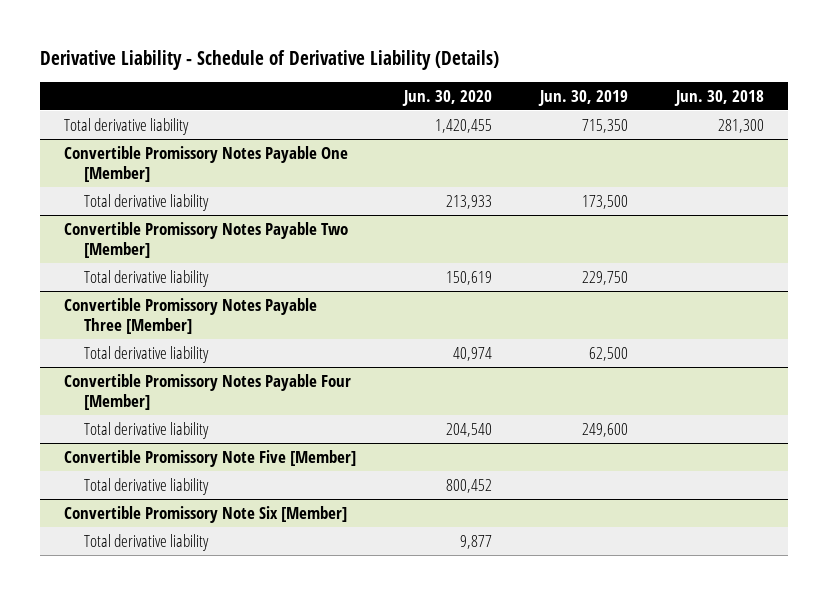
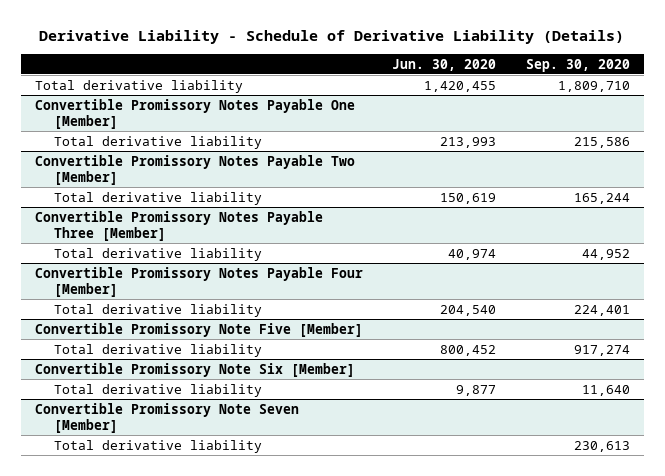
[538,89,629,106] Jun. 30, 2019 -> none
[674,89,765,106] Jun. 30, 2018 -> none
none -> [525,58,630,72] Sep. 30, 2020
[446,194,493,209] 213,933 -> [440,136,497,148] 213,993
none -> [35,402,300,434] Convertible Promissory Note Seven [Member]
none -> [54,439,263,453] Total derivative liability

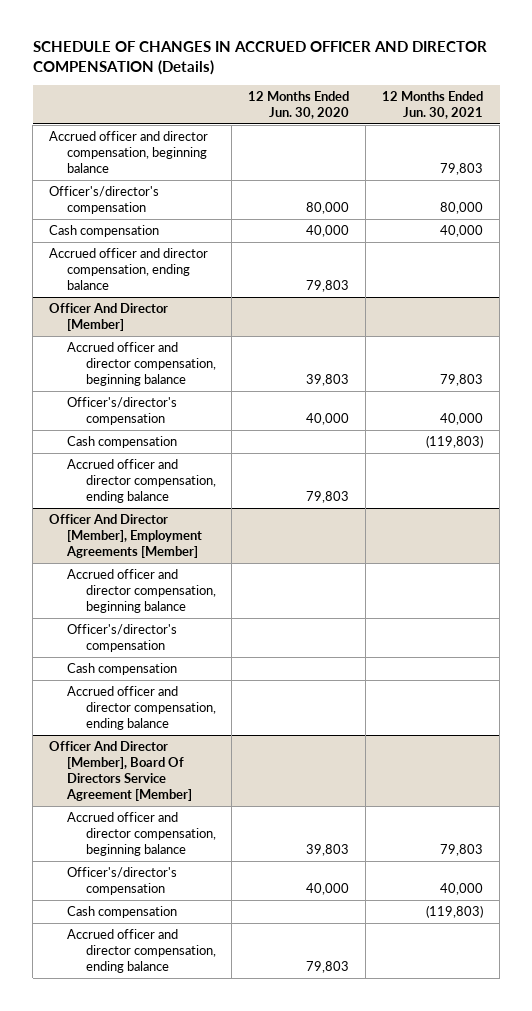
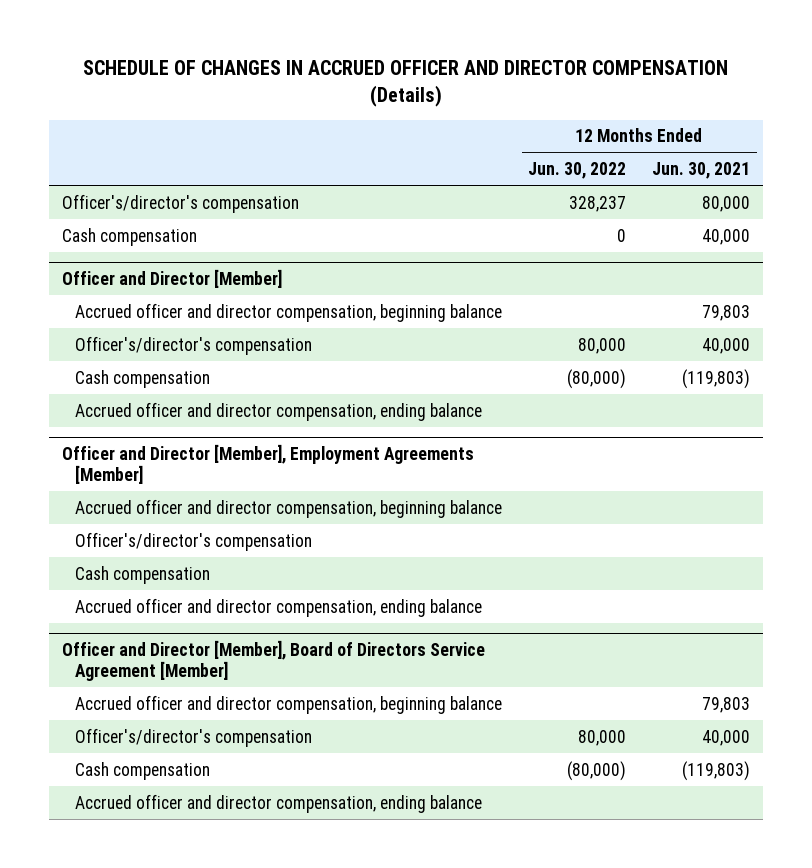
[248,90,350,119] 12 Months Ended Jun. 30, 2020 -> none
none -> [528,162,627,180] Jun. 30, 2022
[49,130,209,173] Accrued officer and director compensation, beginning balance -> none
[49,247,209,290] Accrued officer and director compensation, ending balance -> none
[49,302,169,331] Officer And Director [Member] -> [61,269,282,289] Officer and Director [Member]
[49,513,203,558] Officer And Director [Member], Employment Agreements [Member] -> [61,444,474,484] Officer and Director [Member], Employment Agreements [Member]
[49,740,193,801] Officer And Director [Member], Board Of Directors Service Agreement [Member] -> [61,640,485,681] Officer and Director [Member], Board of Directors Service Agreement [Member]

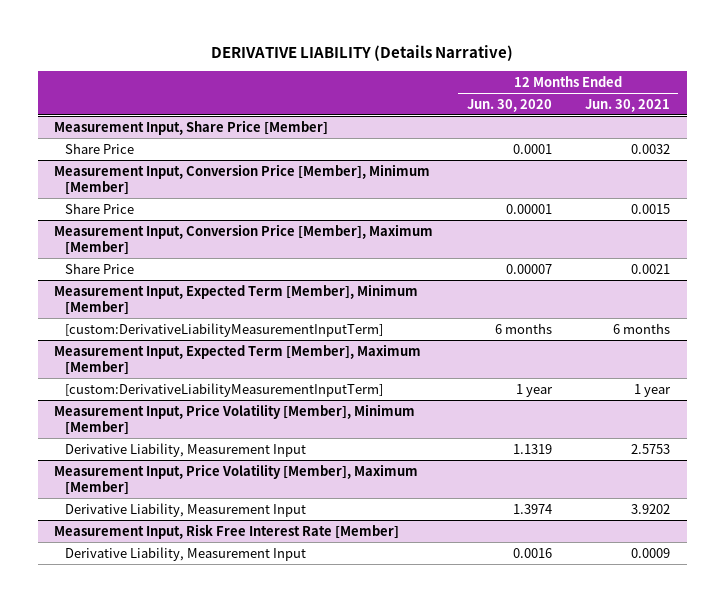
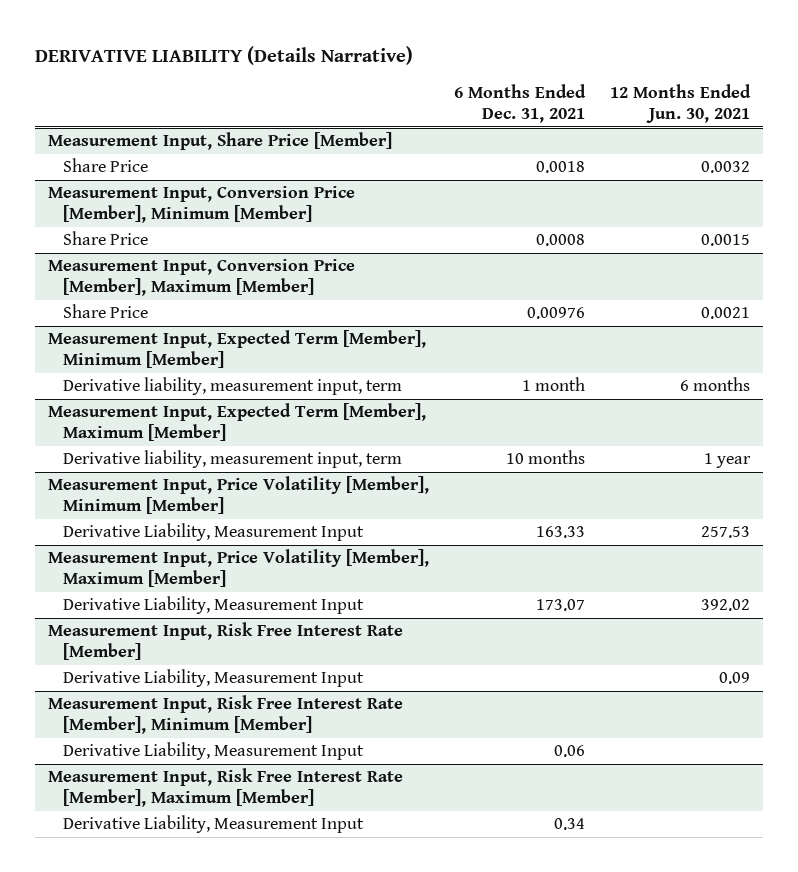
[466,98,552,112] Jun. 30, 2020 -> none
none -> [453,83,586,124] 6 Months Ended Dec. 31, 2021
[65,322,384,337] [custom:DerivativeLiabilityMeasurementInputTerm] -> [62,377,402,396] Derivative liability, measurement input, term
[65,382,384,397] [custom:DerivativeLiabilityMeasurementInputTerm] -> [62,450,402,469] Derivative liability, measurement input, term
[631,443,671,454] 2.5753 -> [700,526,750,539] 257.53
[631,503,671,514] 3.9202 -> [700,599,750,612] 392.02
[631,547,671,558] 0.0009 -> [718,672,750,685] 0.09
none -> [47,695,403,735] Measurement Input, Risk Free Interest Rate [Member], Minimum [Member]
none -> [62,742,364,761] Derivative Liability, Measurement Input
none -> [47,768,403,808] Measurement Input, Risk Free Interest Rate [Member], Maximum [Member]
none -> [62,815,364,834] Derivative Liability, Measurement Input

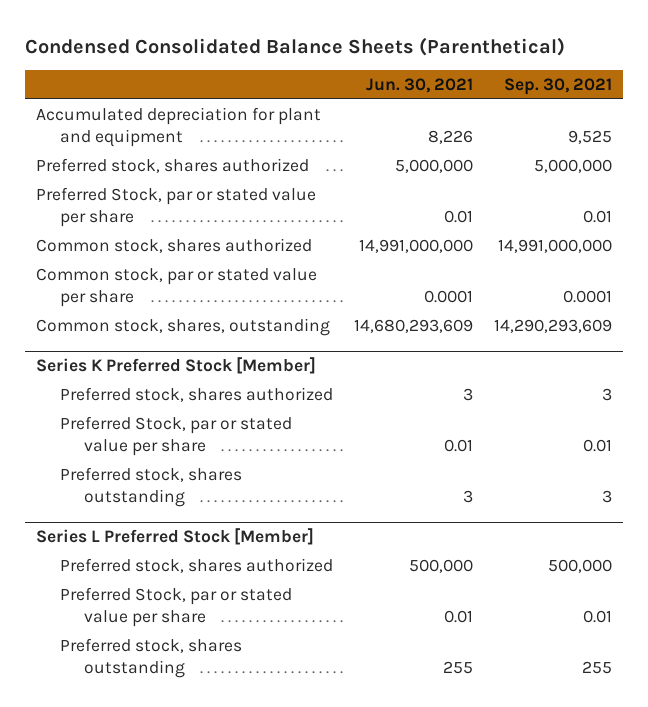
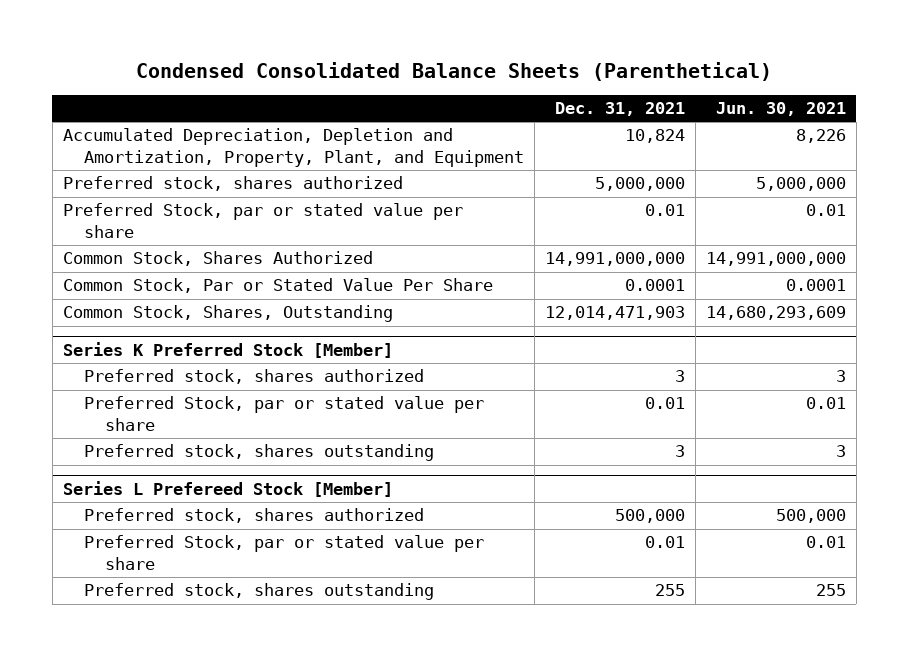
[504,77,613,95] Sep. 30, 2021 -> none
none -> [554,102,685,117] Dec. 31, 2021
[35,106,321,148] Accumulated depreciation for plant and equipment -> [62,128,525,168] Accumulated Depreciation, Depletion and Amortization, Property, Plant, and Equipment
[35,237,312,253] Common stock, shares authorized -> [62,251,373,267] Common Stock, Shares Authorized
[35,267,317,308] Common stock, par or stated value per share -> [62,278,493,294] Common Stock, Par or Stated Value Per Share
[35,317,330,336] Common stock, shares, outstanding -> [62,305,393,323] Common Stock, Shares, Outstanding
[35,528,314,546] Series L Preferred Stock [Member] -> [62,481,393,498] Series L Prefereed Stock [Member]

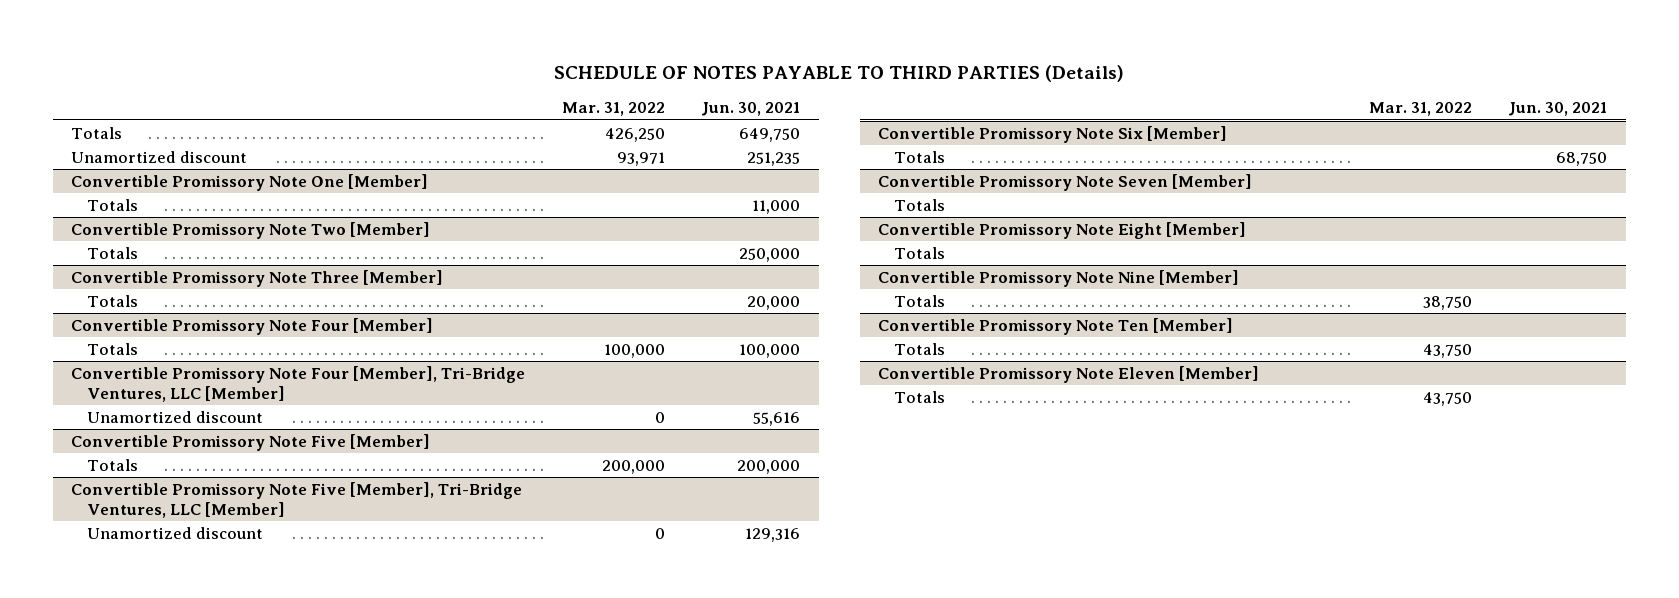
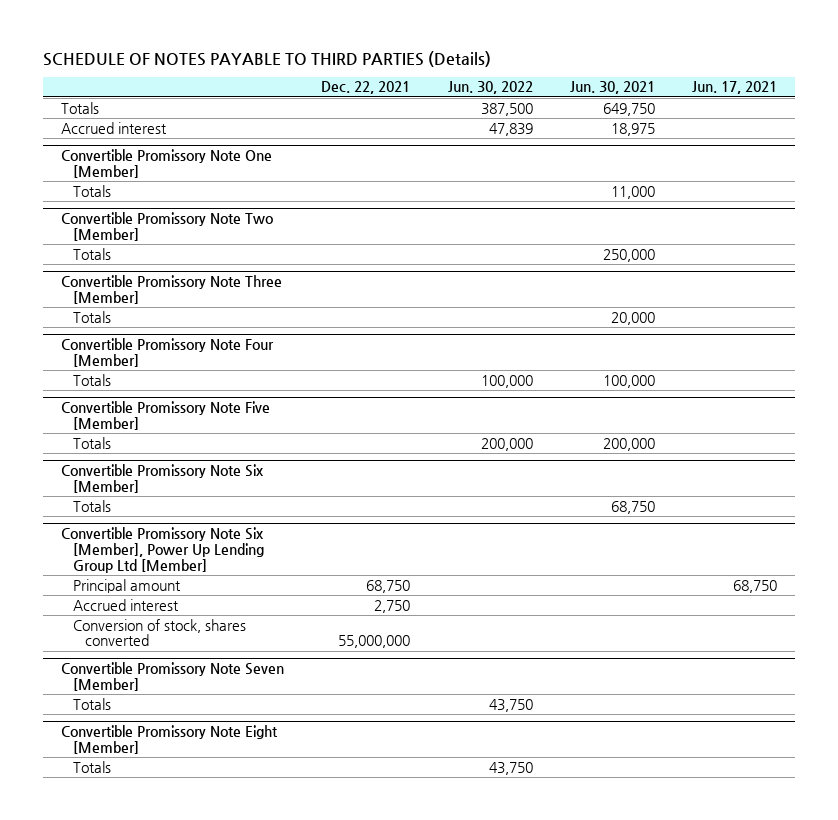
[561,102,665,117] Mar. 31, 2022 -> none
none -> [321,81,411,95] Dec. 22, 2021
none -> [447,81,533,95] Jun. 30, 2022
none -> [691,81,777,95] Jun. 17, 2021
[71,150,248,163] Unamortized discount -> none
none -> [61,121,168,134] Accrued interest
[71,365,526,402] Convertible Promissory Note Four [Member], Tri-Bridge Ventures, LLC [Member] -> none
[86,410,263,423] Unamortized discount -> none
[71,481,523,518] Convertible Promissory Note Five [Member], Tri-Bridge Ventures, LLC [Member] -> none
[86,526,263,539] Unamortized discount -> none
none -> [61,527,265,573] Convertible Promissory Note Six [Member], Power Up Lending Group Ltd [Member]
none -> [73,578,182,593] Principal amount
none -> [73,598,180,611] Accrued interest
none -> [73,618,247,647] Conversion of stock, shares converted
[878,269,1240,287] Convertible Promissory Note Nine [Member] -> none
[894,294,946,307] Totals -> none
[878,317,1234,335] Convertible Promissory Note Ten [Member] -> none
[894,342,946,355] Totals -> none
[878,365,1260,383] Convertible Promissory Note Eleven [Member] -> none
[894,390,946,403] Totals -> none

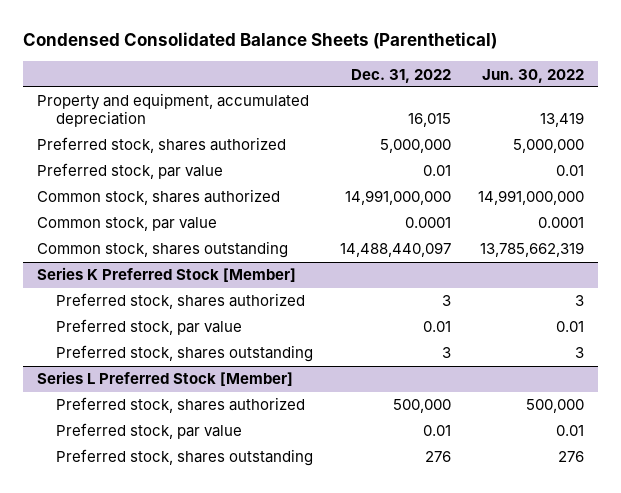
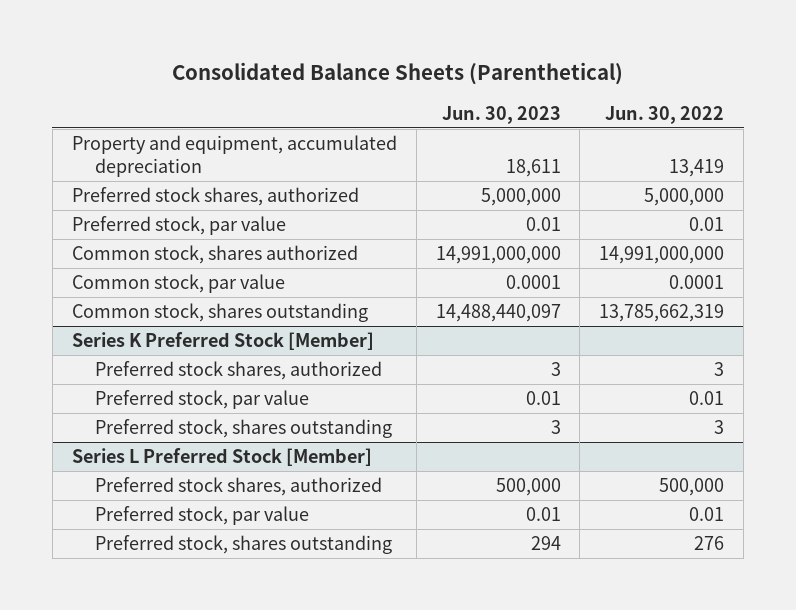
[23,32,498,50] Condensed Consolidated Balance Sheets (Parenthetical) -> [172,62,624,86] Consolidated Balance Sheets (Parenthetical)
[351,68,452,83] Dec. 31, 2022 -> none
none -> [441,105,561,124] Jun. 30, 2023
[36,137,286,154] Preferred stock, shares authorized -> [71,187,359,207] Preferred stock shares, authorized
[56,293,306,310] Preferred stock, shares authorized -> [94,361,382,381] Preferred stock shares, authorized
[56,397,306,414] Preferred stock, shares authorized -> [94,477,382,497] Preferred stock shares, authorized

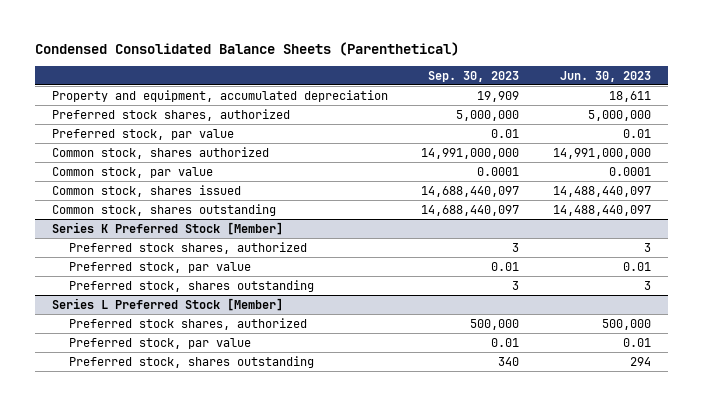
[172,62,624,86] Consolidated Balance Sheets (Parenthetical) -> [34,41,459,56] Condensed Consolidated Balance Sheets (Parenthetical)
[605,105,725,124] Jun. 30, 2022 -> none
none -> [428,70,520,82] Sep. 30, 2023
none -> [51,185,241,198] Common stock, shares issued

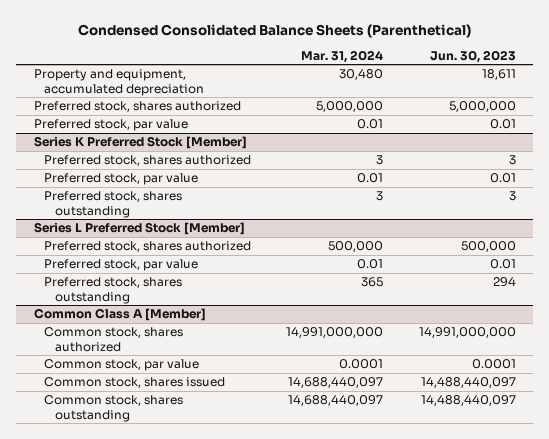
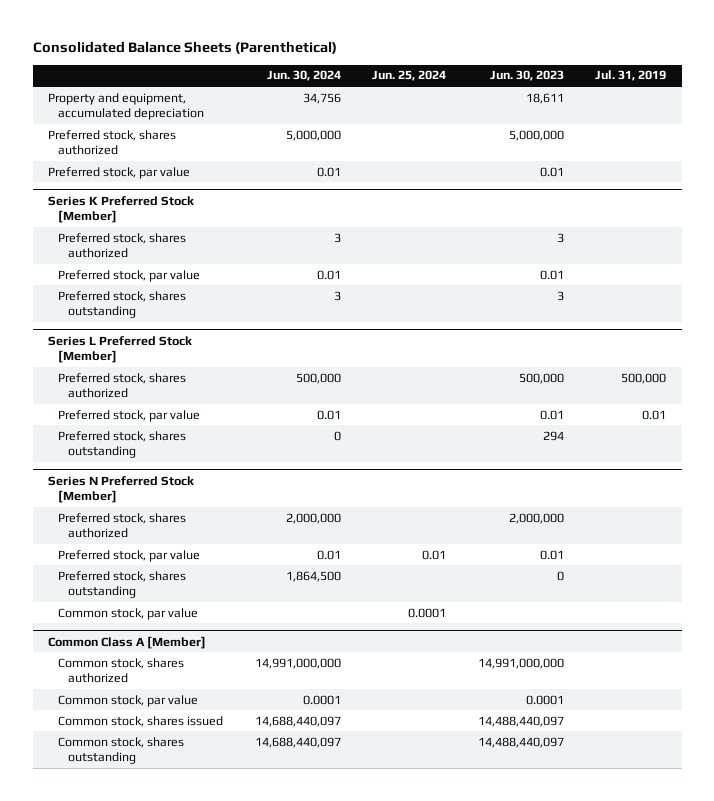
[77,23,471,38] Condensed Consolidated Balance Sheets (Parenthetical) -> [32,41,337,55] Consolidated Balance Sheets (Parenthetical)
[301,49,384,63] Mar. 31, 2024 -> none
none -> [266,70,341,82] Jun. 30, 2024
none -> [372,70,447,82] Jun. 25, 2024
none -> [594,70,666,82] Jul. 31, 2019
none -> [48,475,195,504] Series N Preferred Stock [Member]
none -> [58,512,187,539] Preferred stock, shares authorized
none -> [58,549,201,562] Preferred stock, par value
none -> [58,570,187,599] Preferred stock, shares outstanding
none -> [58,607,199,620] Common stock, par value

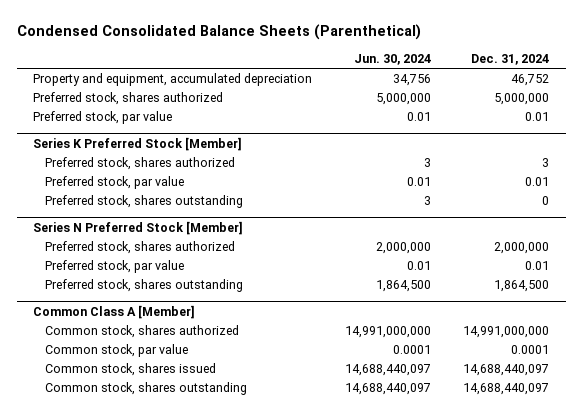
[32,41,337,55] Consolidated Balance Sheets (Parenthetical) -> [17,24,422,41] Condensed Consolidated Balance Sheets (Parenthetical)
[372,70,447,82] Jun. 25, 2024 -> none
[489,70,564,82] Jun. 30, 2023 -> none
[594,70,666,82] Jul. 31, 2019 -> none
none -> [471,53,550,65] Dec. 31, 2024
[48,335,193,364] Series L Preferred Stock [Member] -> none
[58,372,187,399] Preferred stock, shares authorized -> none
[58,409,201,422] Preferred stock, par value -> none
[58,430,187,459] Preferred stock, shares outstanding -> none
[58,607,199,620] Common stock, par value -> none

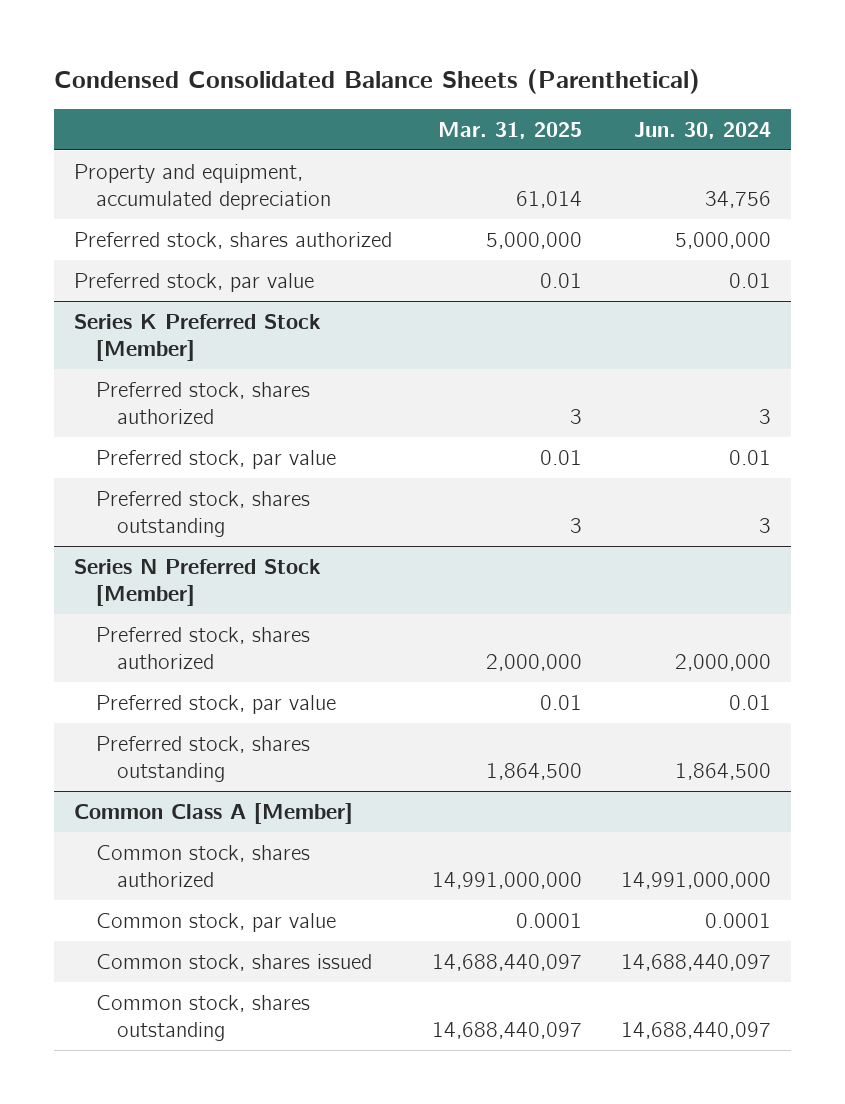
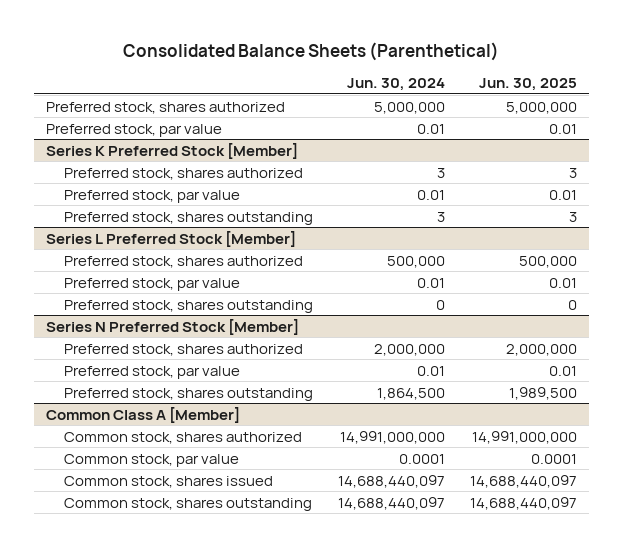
[54,68,701,94] Condensed Consolidated Balance Sheets (Parenthetical) -> [123,41,500,61] Consolidated Balance Sheets (Parenthetical)
[437,121,582,139] Mar. 31, 2025 -> none
none -> [478,78,577,92] Jun. 30, 2025
[74,163,331,210] Property and equipment, accumulated depreciation -> none
none -> [46,230,297,247] Series L Preferred Stock [Member]
none -> [63,255,303,268] Preferred stock, shares authorized
none -> [63,277,240,291] Preferred stock, par value
none -> [63,299,313,313] Preferred stock, shares outstanding

